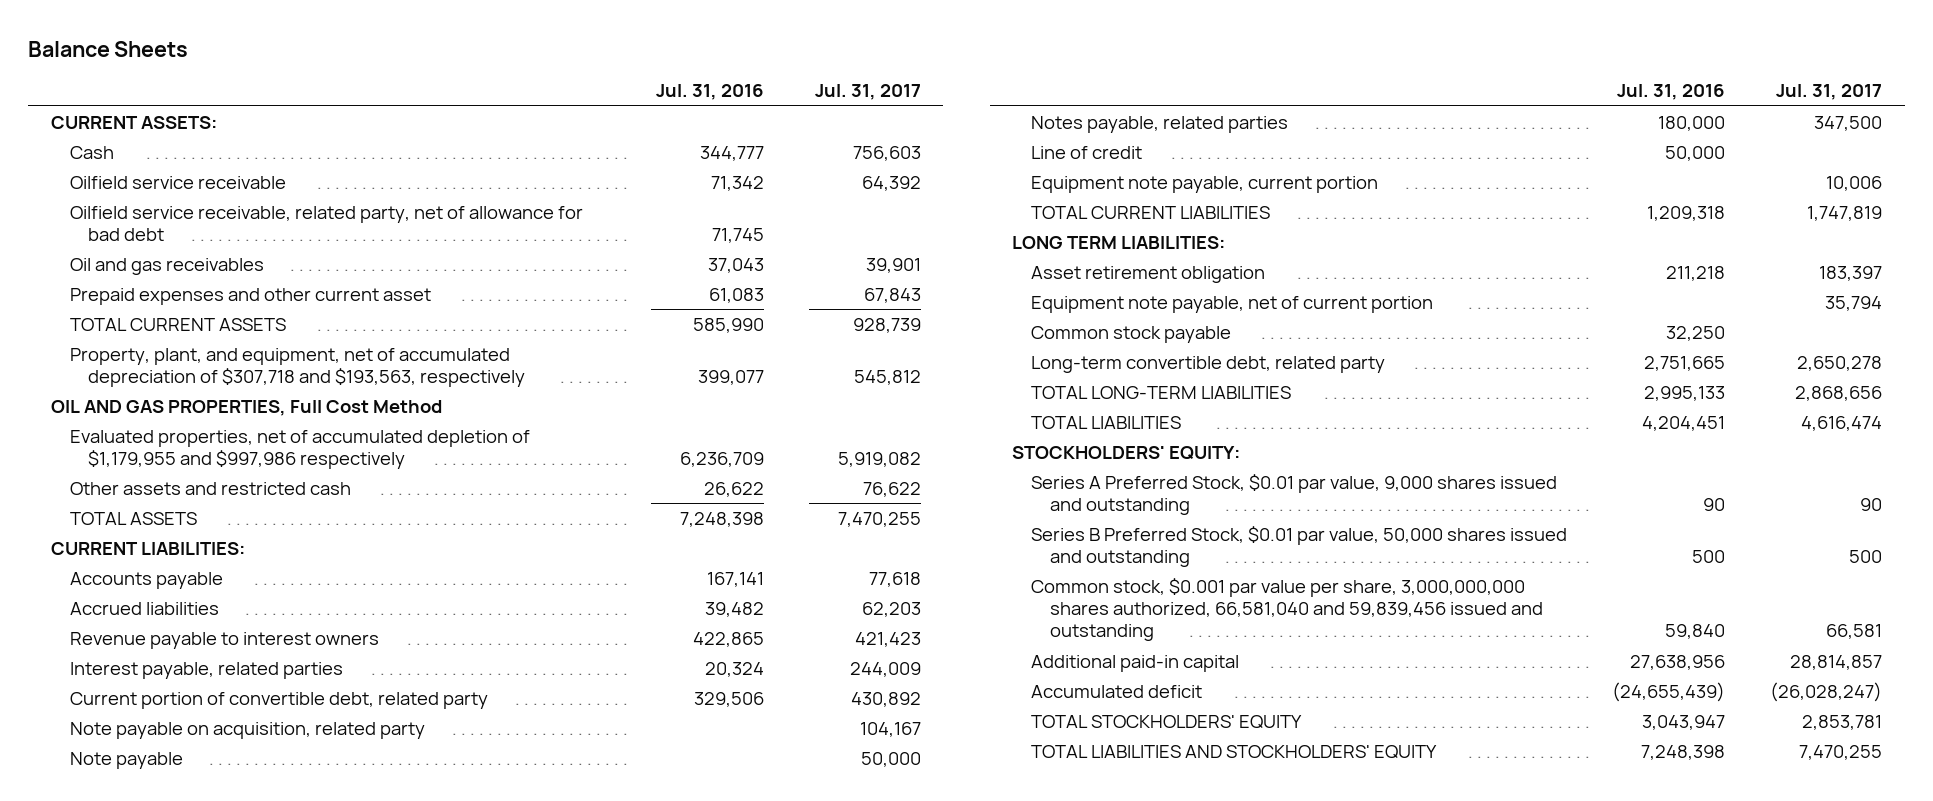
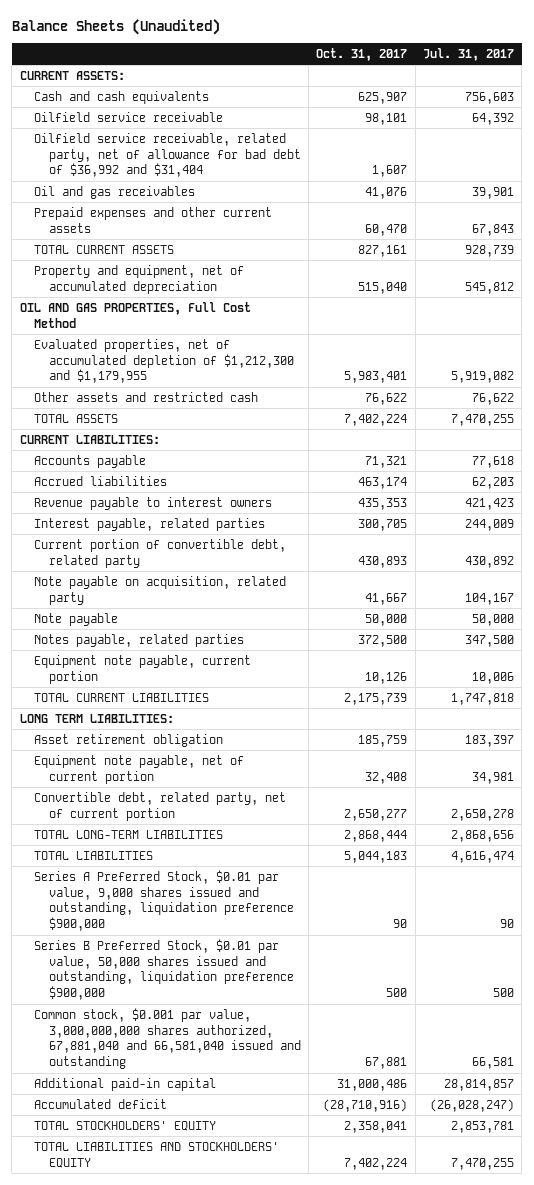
[28,40,189,57] Balance Sheets -> [11,18,220,35] Balance Sheets (Unaudited)
[655,84,764,101] Jul. 31, 2016 -> none
none -> [316,47,408,61] Oct. 31, 2017
[69,145,114,159] Cash -> [34,90,210,104] Cash and cash equivalents
[69,205,583,242] Oilfield service receivable, related party, net of allowance for bad debt -> [34,132,301,178] Oilfield service receivable, related party, net of allowance for bad debt of $36,992 and $31,404
[69,287,431,305] Prepaid expenses and other current asset -> [34,206,273,233] Prepaid expenses and other current assets
[69,347,526,388] Property, plant, and equipment, net of accumulated depreciation of $307,718 and $193,563, respectively -> [34,264,245,294] Property and equipment, net of accumulated depreciation
[69,429,530,470] Evaluated properties, net of accumulated depletion of $1,179,955 and $997,986 respectively -> [34,338,294,384] Evaluated properties, net of accumulated depletion of $1,212,300 and $1,179,955
[1031,145,1143,159] Line of credit -> none
[1807,205,1883,221] 1,747,819 -> [451,692,515,705] 1,747,818
[1031,325,1232,343] Common stock payable -> none
[1825,295,1883,311] 35,794 -> [472,771,515,784] 34,981
[1031,355,1386,373] Long-term convertible debt, related party -> [34,791,287,821] Convertible debt, related party, net of current portion
[1012,445,1241,460] STOCKHOLDERS' EQUITY: -> none
[1031,473,1558,516] Series A Preferred Stock, $0.01 par value, 9,000 shares issued and outstanding -> [34,869,294,932] Series A Preferred Stock, $0.01 par value, 9,000 shares issued and outstanding, liquidation preference $900,000
[1031,525,1568,568] Series B Preferred Stock, $0.01 par value, 50,000 shares issued and outstanding -> [34,938,294,1001] Series B Preferred Stock, $0.01 par value, 50,000 shares issued and outstanding, liquidation preference $900,000
[1031,577,1544,642] Common stock, $0.001 par value per share, 3,000,000,000 shares authorized, 66,581,040 and 59,839,456 issued and outstanding -> [34,1007,301,1070] Common stock, $0.001 par value, 3,000,000,000 shares authorized, 67,881,040 and 66,581,040 issued and outstanding

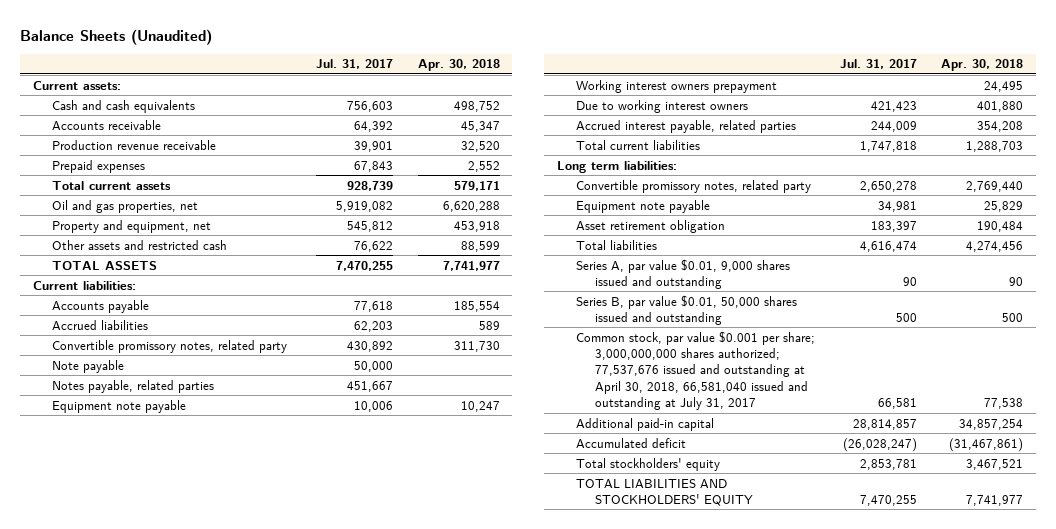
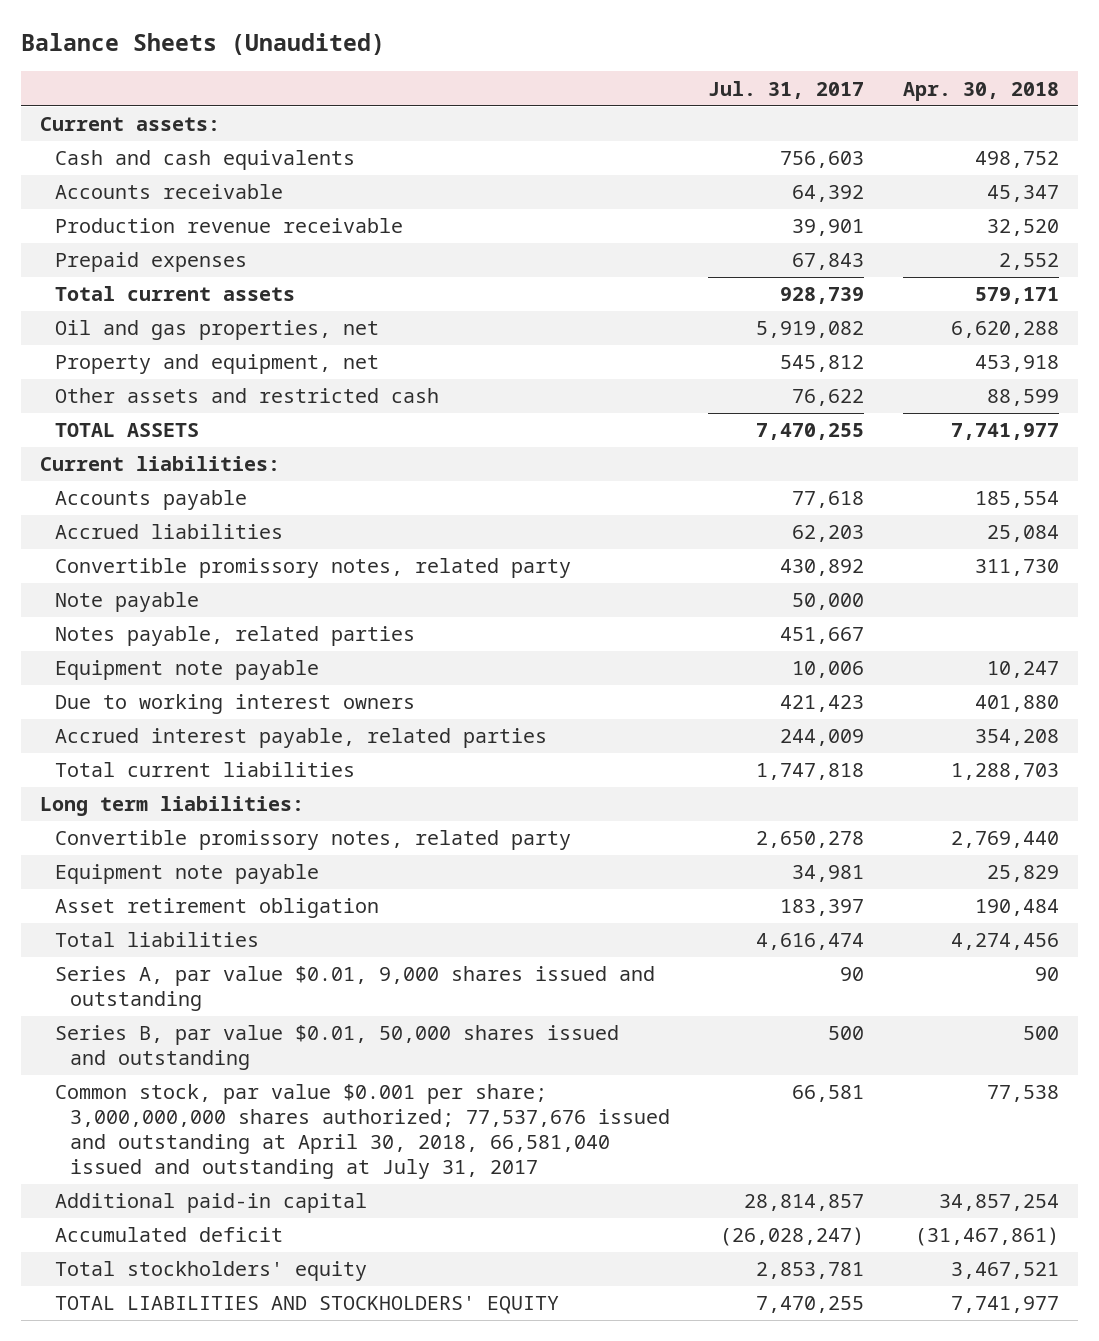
[478,320,500,330] 589 -> [986,525,1059,543] 25,084
[575,79,777,93] Working interest owners prepayment -> none

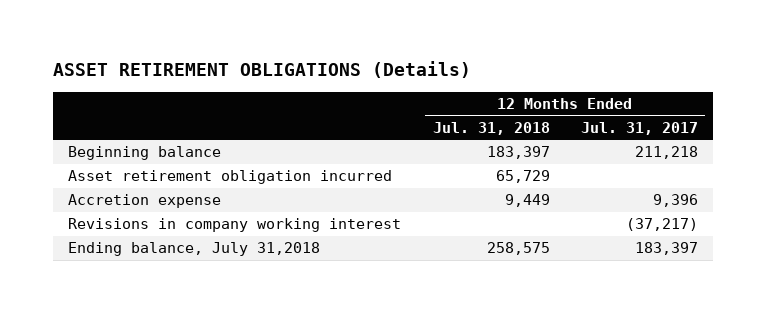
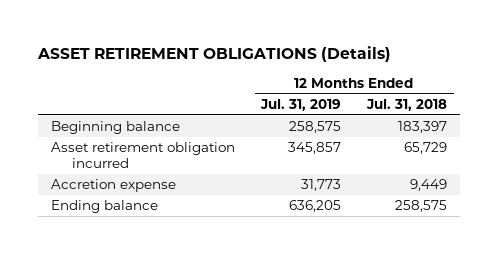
[580,121,698,135] Jul. 31, 2017 -> none
none -> [260,99,342,112] Jul. 31, 2019
[68,218,402,233] Revisions in company working interest -> none
[68,242,321,257] Ending balance, July 31,2018 -> [50,200,158,214] Ending balance

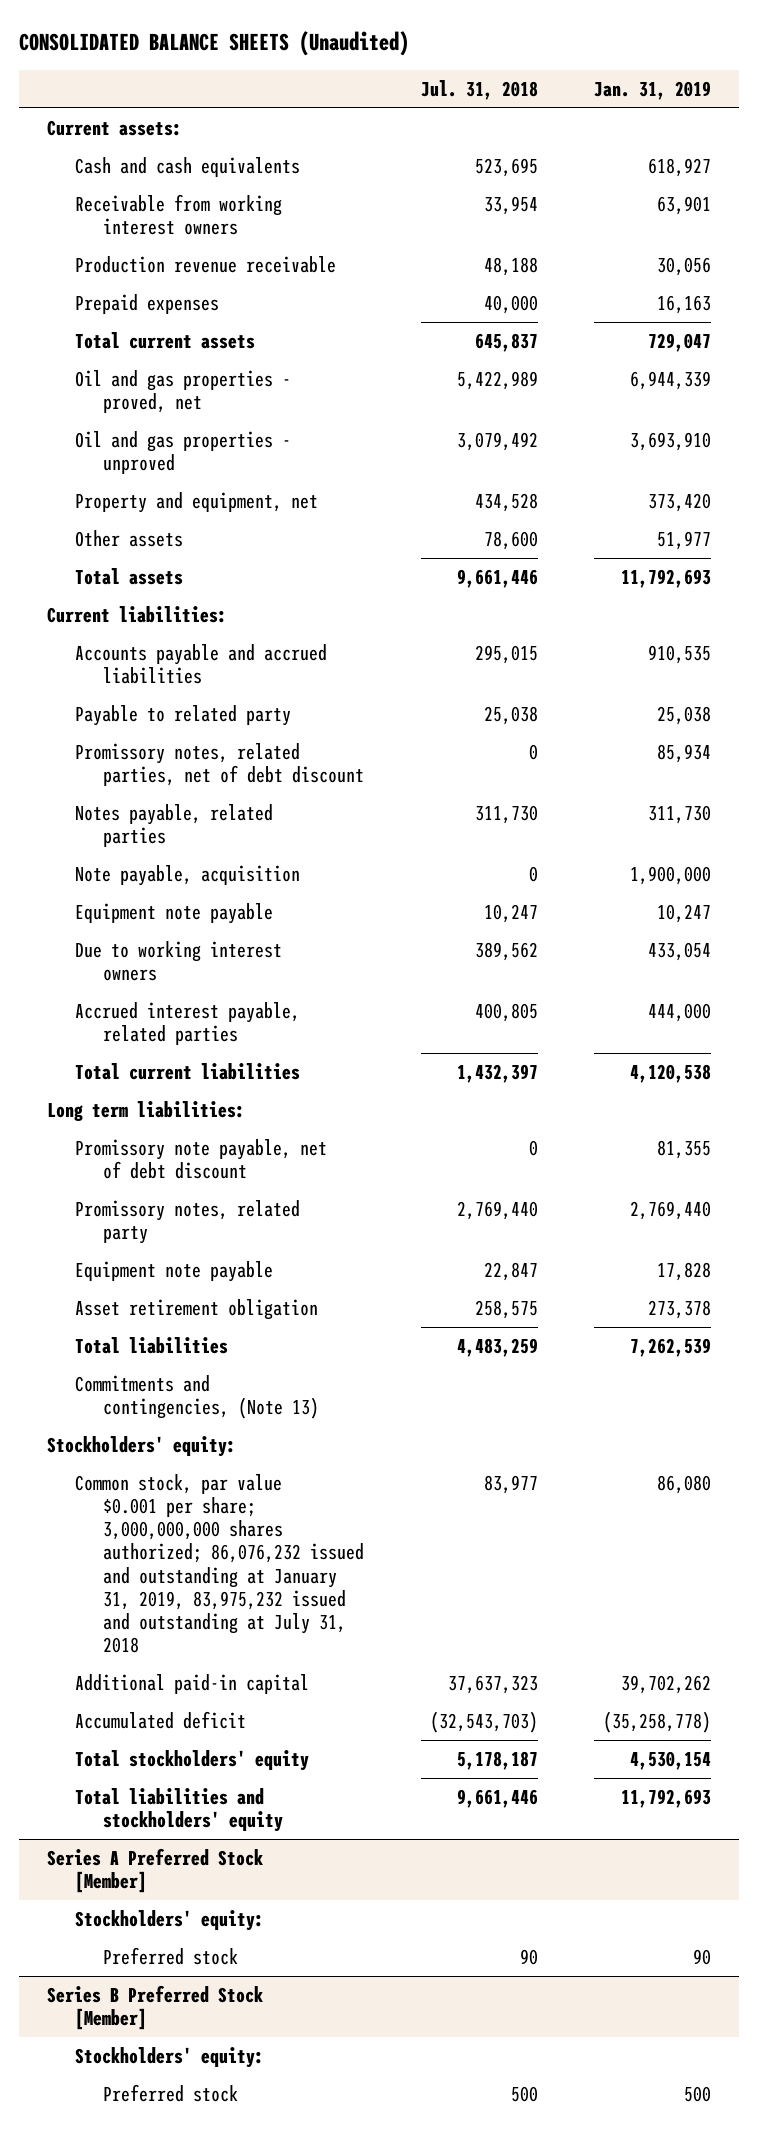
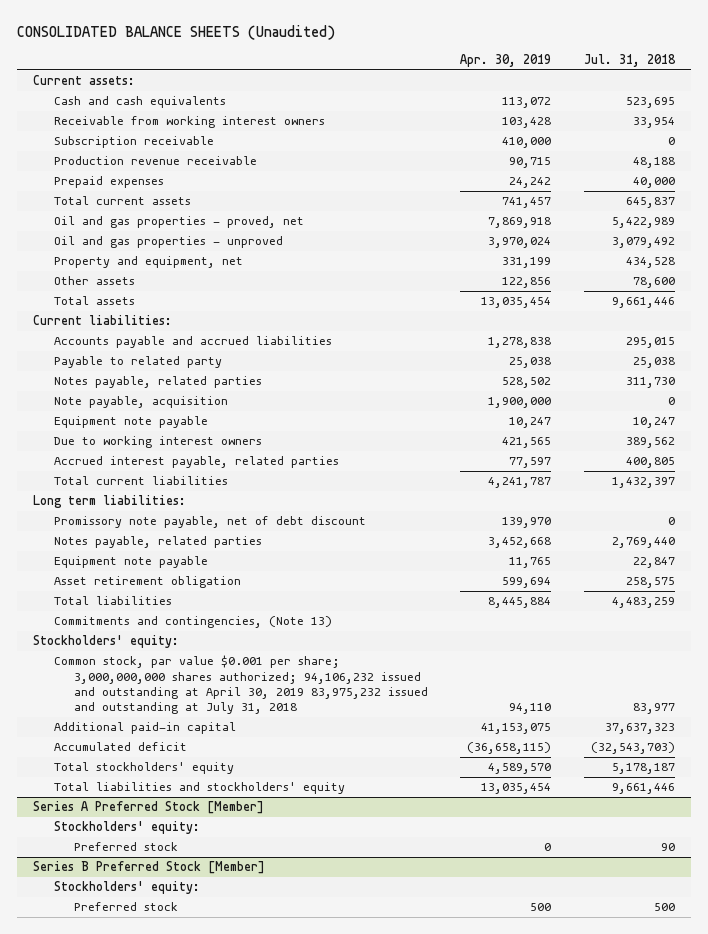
[593,80,711,100] Jan. 31, 2019 -> none
none -> [460,53,552,67] Apr. 30, 2019
none -> [53,136,214,149] Subscription receivable
[75,743,365,787] Promissory notes, related parties, net of debt discount -> none
[75,1200,301,1245] Promissory notes, related party -> [53,536,262,549] Notes payable, related parties
[75,1474,365,1654] Common stock, par value $0.001 per share; 3,000,000,000 shares authorized; 86,076,232 issued and outstanding at January 31, 2019, 83,975,232 issued and outstanding at July 31, 2018 -> [53,655,428,715] Common stock, par value $0.001 per share; 3,000,000,000 shares authorized; 94,106,232 issued and outstanding at April 30, 2019 83,975,232 issued and outstanding at July 31, 2018

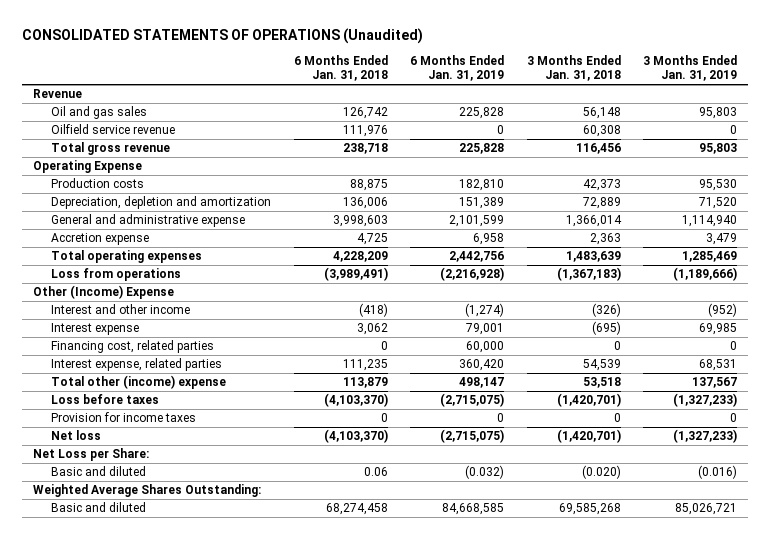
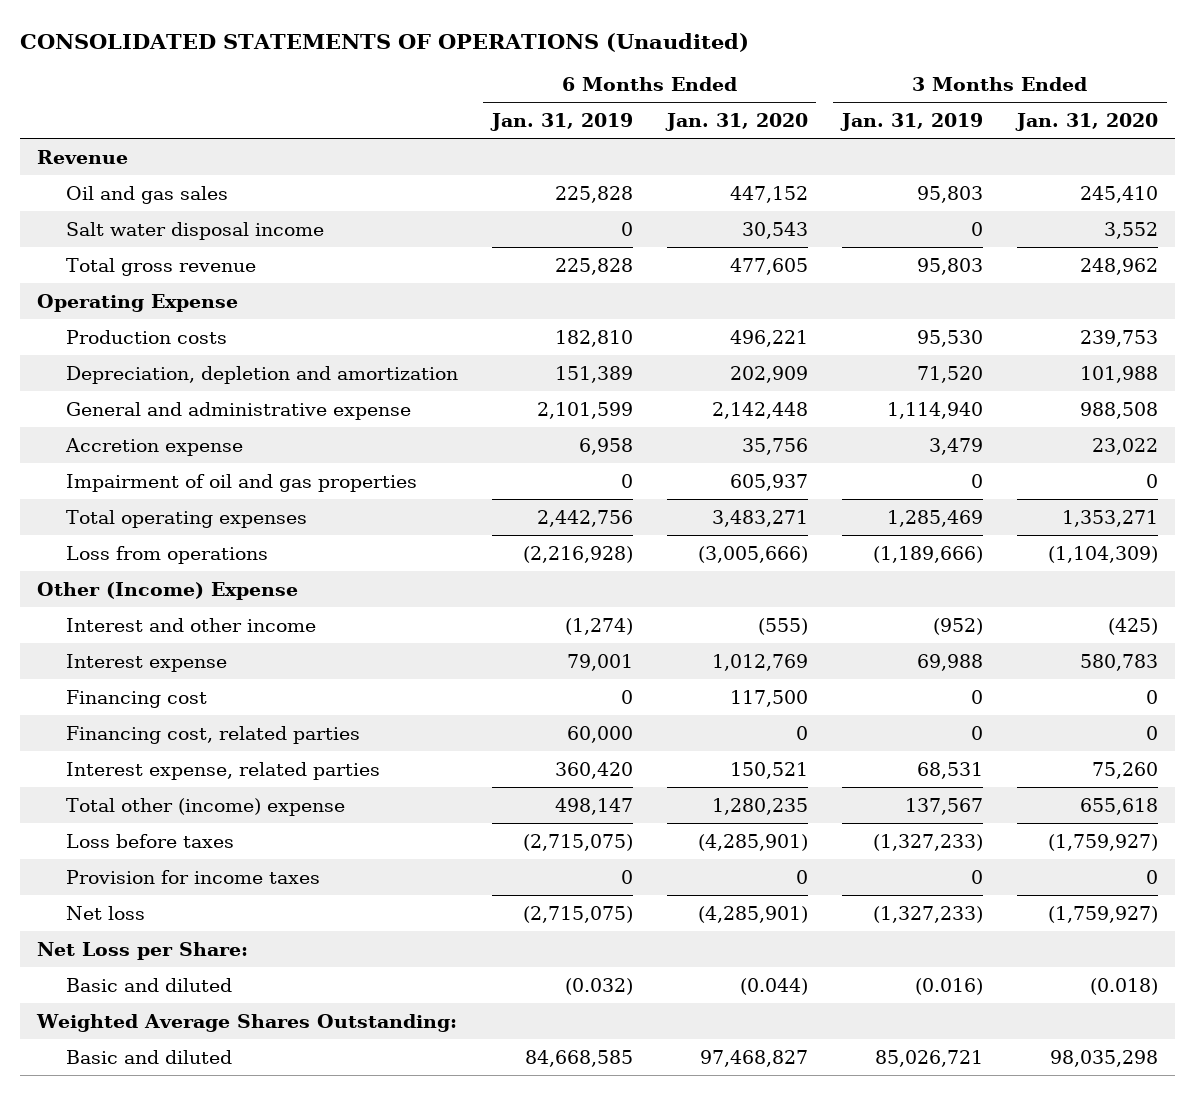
[293,55,388,82] 6 Months Ended Jan. 31, 2018 -> none
[526,55,621,82] 3 Months Ended Jan. 31, 2018 -> none
none -> [664,113,808,132] Jan. 31, 2020
none -> [1015,113,1159,132] Jan. 31, 2020
[51,124,176,135] Oilfield service revenue -> none
none -> [65,221,324,240] Salt water disposal income
none -> [65,473,417,492] Impairment of oil and gas properties
[698,323,737,336] 69,985 -> [916,653,983,671] 69,988
none -> [65,689,207,708] Financing cost

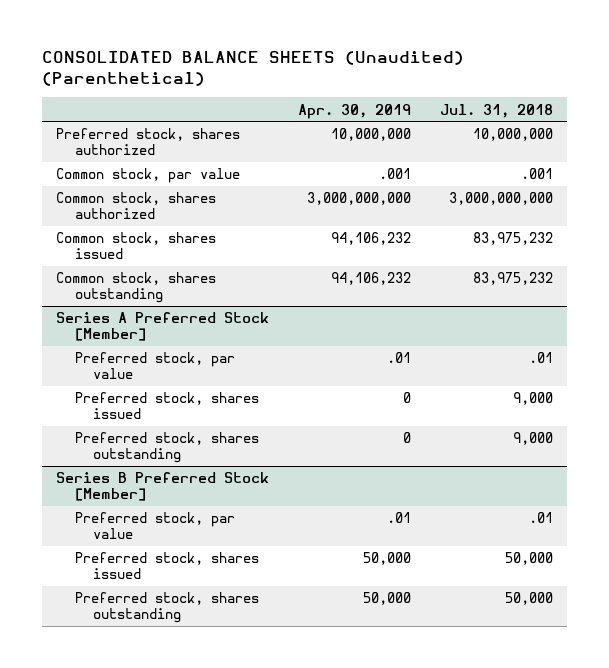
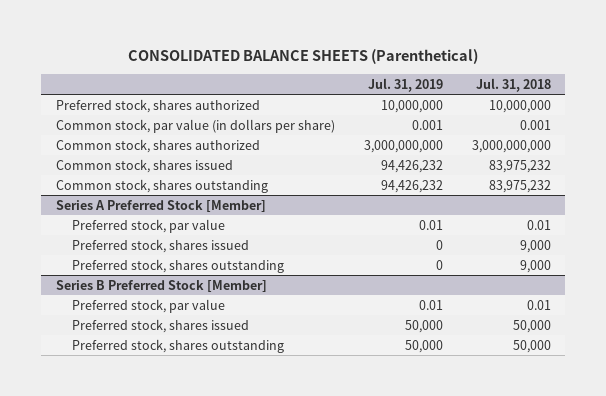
[41,50,464,86] CONSOLIDATED BALANCE SHEETS (Unaudited) (Parenthetical) -> [128,48,479,64] CONSOLIDATED BALANCE SHEETS (Parenthetical)
[298,103,412,119] Apr. 30, 2019 -> none
none -> [367,77,443,92] Jul. 31, 2019
[56,168,241,184] Common stock, par value -> [55,118,335,133] Common stock, par value (in dollars per share)
[520,168,553,180] .001 -> [519,119,551,130] 0.001
[528,352,553,364] .01 -> [526,219,551,230] 0.01
[528,512,553,524] .01 -> [526,299,551,310] 0.01

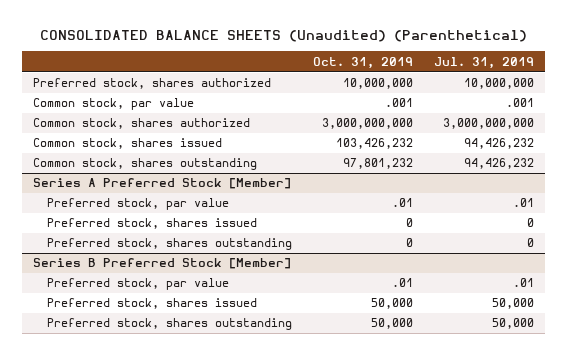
[128,48,479,64] CONSOLIDATED BALANCE SHEETS (Parenthetical) -> [39,30,527,43] CONSOLIDATED BALANCE SHEETS (Unaudited) (Parenthetical)
[475,77,551,92] Jul. 31, 2018 -> none
none -> [313,56,414,69] Oct. 31, 2019
[55,118,335,133] Common stock, par value (in dollars per share) -> [32,98,194,111] Common stock, par value
[411,119,443,130] 0.001 -> [506,98,535,108] .001
[418,219,443,230] 0.01 -> [513,198,535,208] .01
[418,299,443,310] 0.01 -> [513,278,535,288] .01

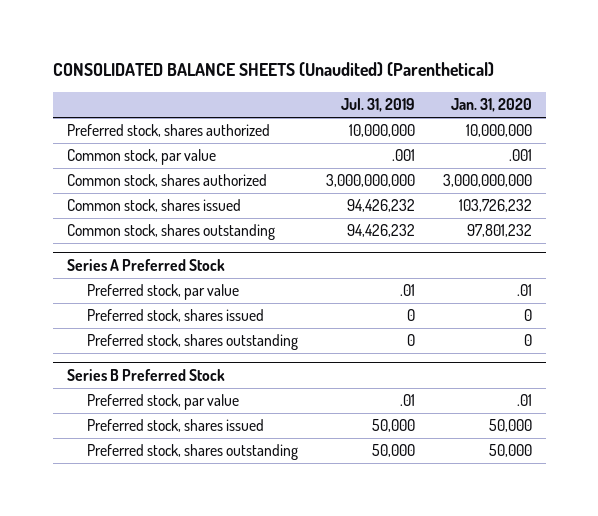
[313,56,414,69] Oct. 31, 2019 -> none
none -> [450,98,532,113] Jan. 31, 2020
[32,178,291,190] Series A Preferred Stock [Member] -> [66,259,225,272] Series A Preferred Stock
[32,258,291,270] Series B Preferred Stock [Member] -> [66,369,225,382] Series B Preferred Stock

